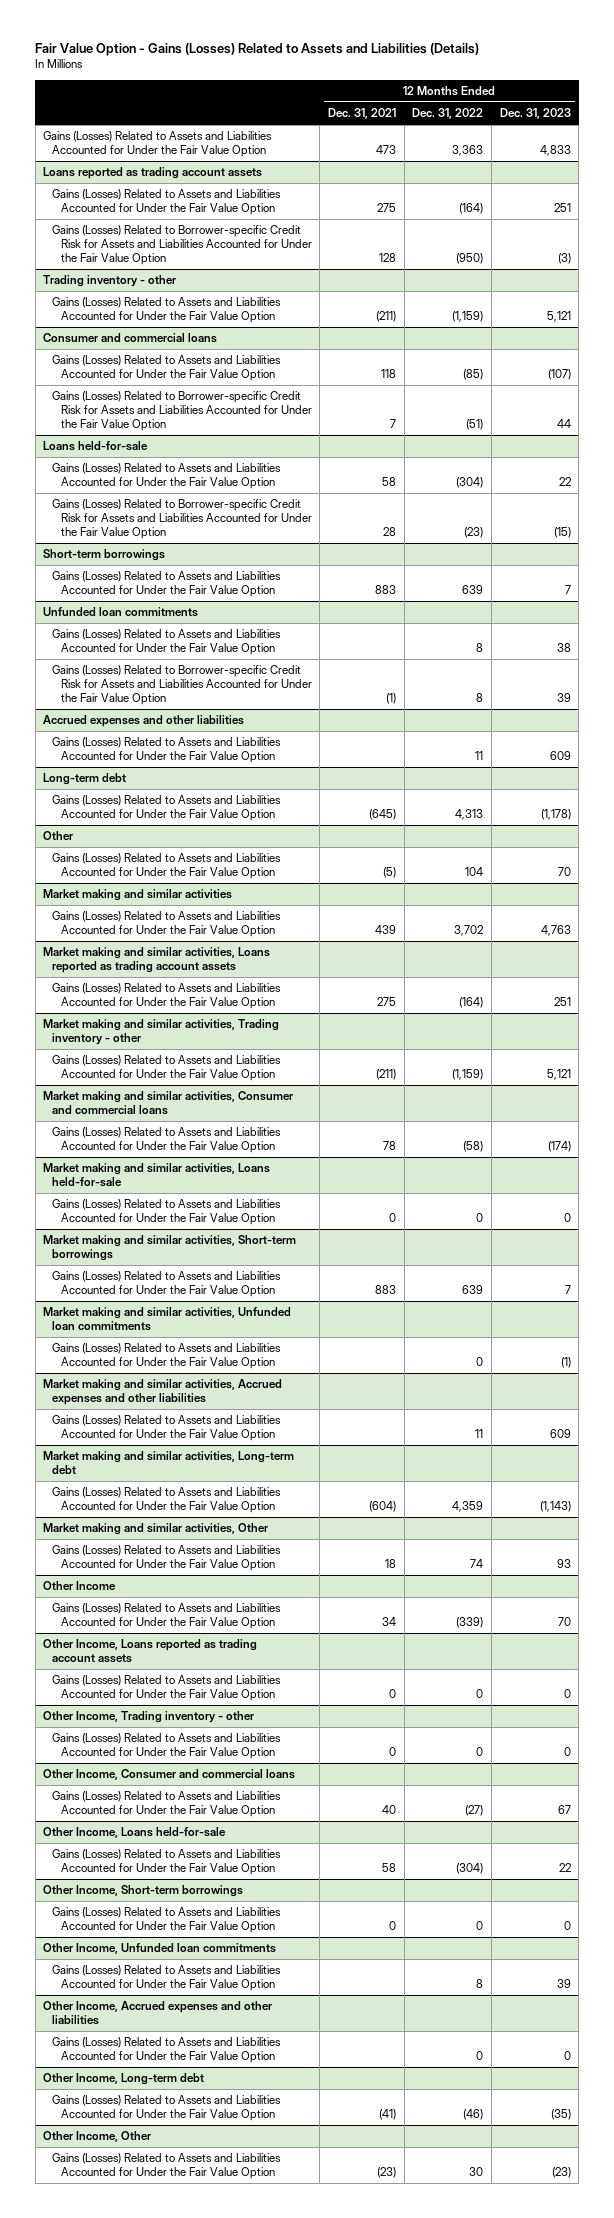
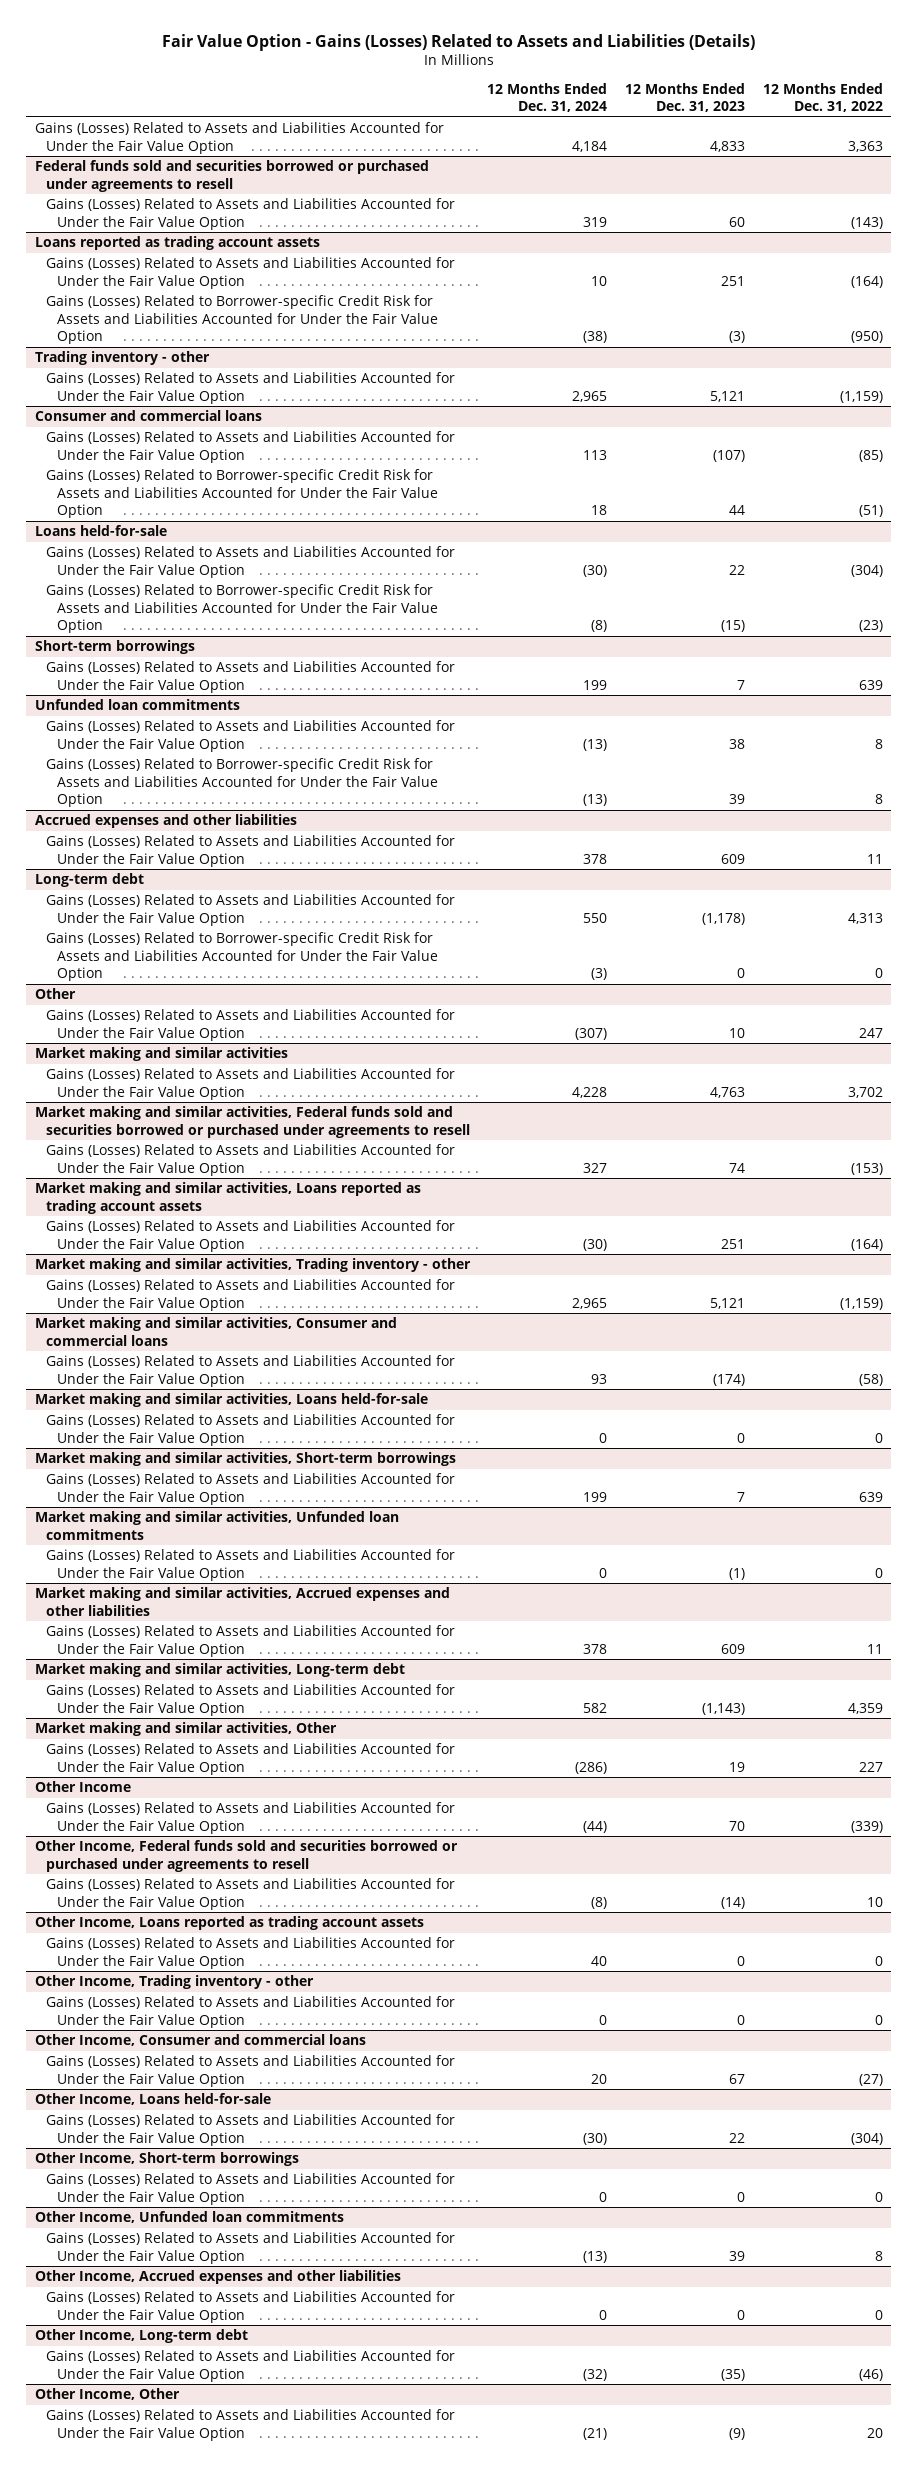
[328,108,397,120] Dec. 31, 2021 -> none
none -> [487,82,608,112] 12 Months Ended Dec. 31, 2024
none -> [34,160,429,192] Federal funds sold and securities borrowed or purchased under agreements to resell
none -> [45,198,455,230] Gains (Losses) Related to Assets and Liabilities Accounted for Under the Fair Value Option
none -> [45,932,438,981] Gains (Losses) Related to Borrower-specific Credit Risk for Assets and Liabilities Accounted for Under the Fair Value Option
[465,867,484,877] 104 -> [858,1027,883,1038] 247
[557,867,571,877] 70 -> [728,1027,745,1038] 10
none -> [34,1106,470,1138] Market making and similar activities, Federal funds sold and securities borrowed or purchased under agreements to resell
none -> [45,1144,455,1176] Gains (Losses) Related to Assets and Liabilities Accounted for Under the Fair Value Option
[470,1559,484,1569] 74 -> [858,1761,883,1772] 227
[556,1559,571,1569] 93 -> [728,1761,745,1772] 19
none -> [34,1840,458,1872] Other Income, Federal funds sold and securities borrowed or purchased under agreements to resell
none -> [45,1878,455,1910] Gains (Losses) Related to Assets and Liabilities Accounted for Under the Fair Value Option
[469,2167,484,2177] 30 -> [866,2427,883,2438] 20
[551,2167,571,2179] (23) -> [728,2427,745,2440] (9)

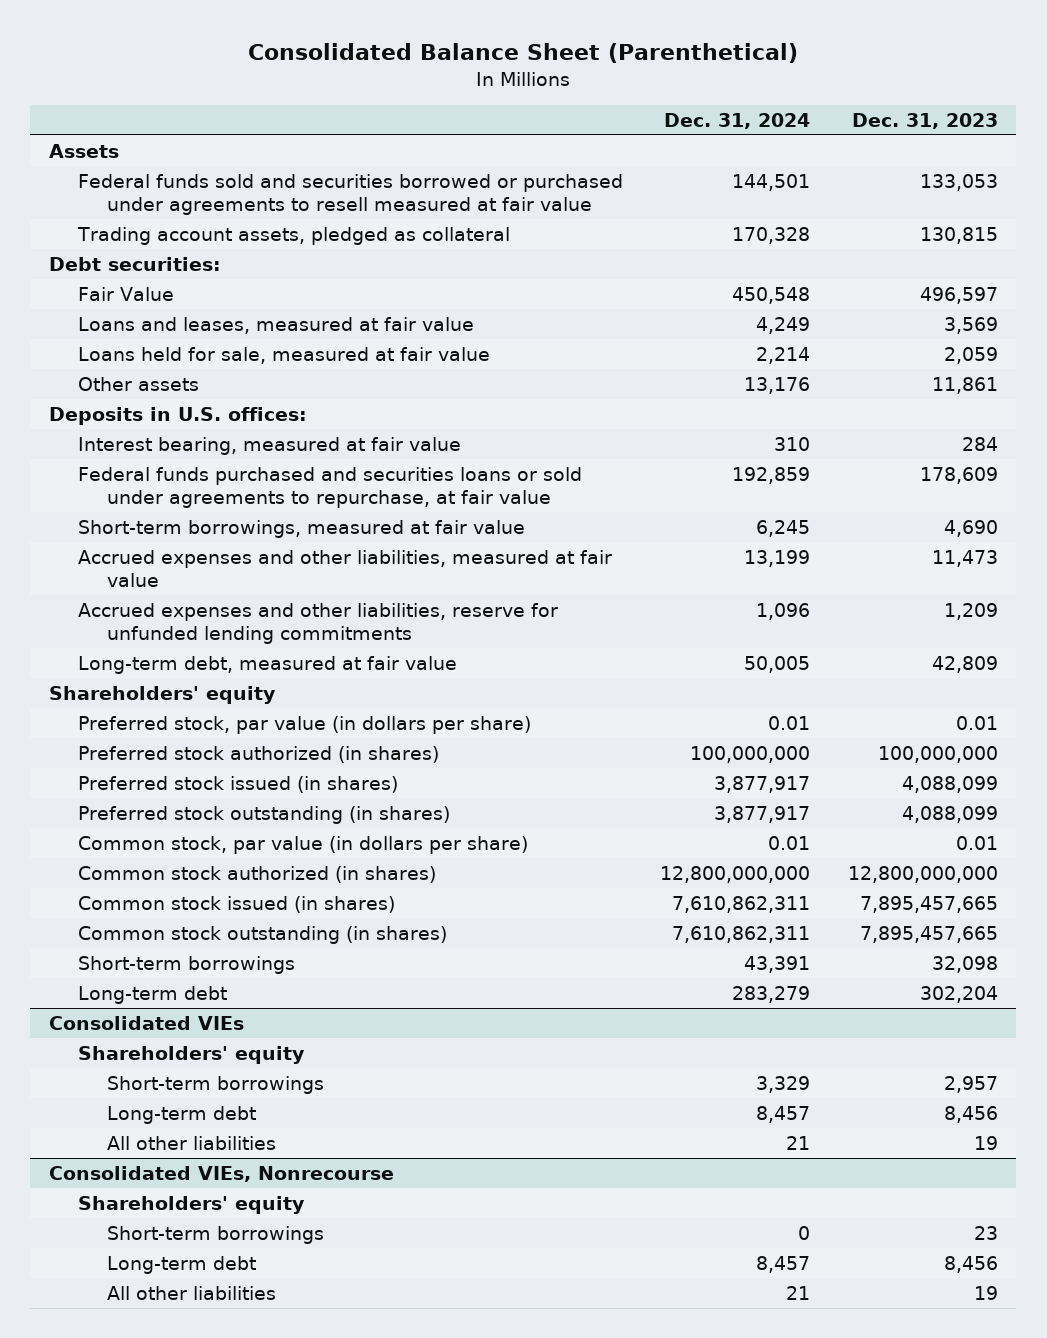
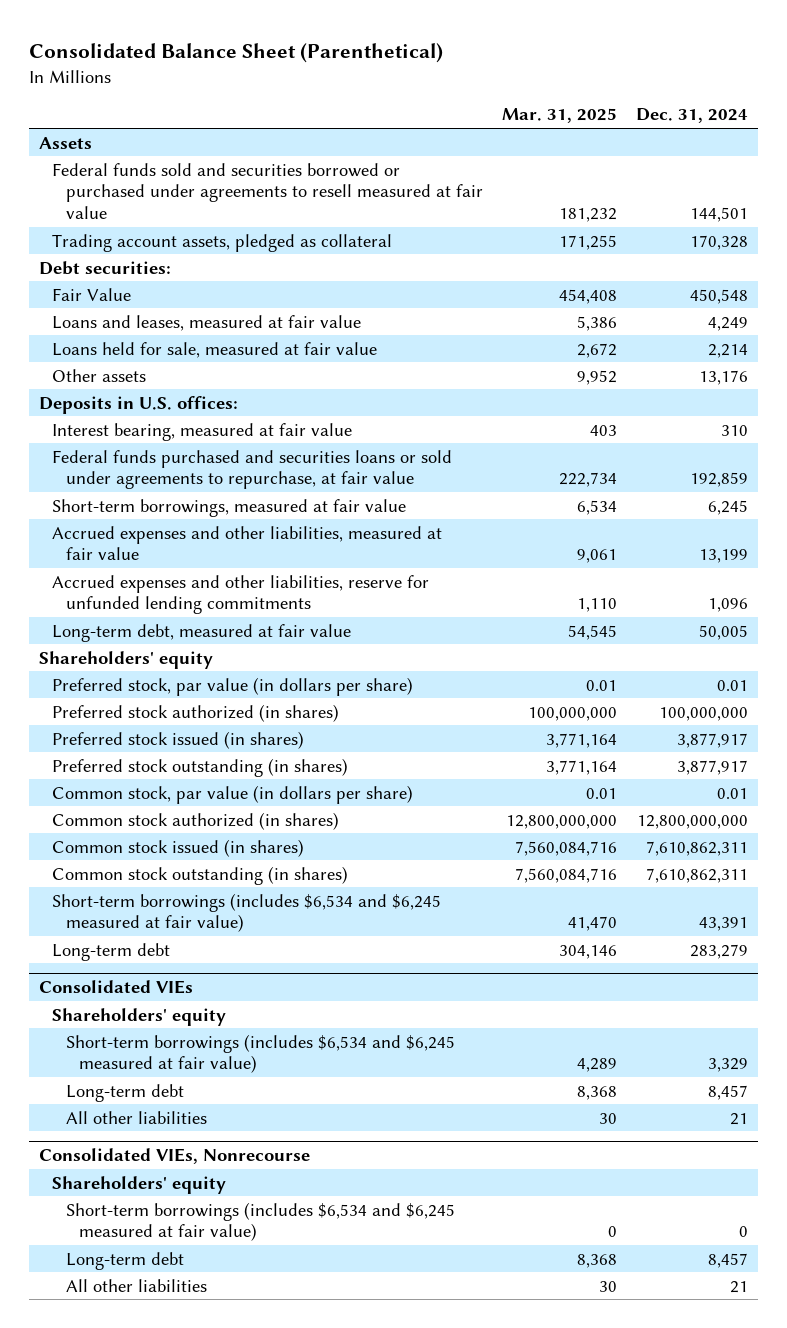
[851,112,998,129] Dec. 31, 2023 -> none
none -> [501,108,617,124] Mar. 31, 2025
[78,955,296,974] Short-term borrowings -> [52,892,442,933] Short-term borrowings (includes $6,534 and $6,245 measured at fair value)
[107,1075,325,1094] Short-term borrowings -> [65,1033,455,1074] Short-term borrowings (includes $6,534 and $6,245 measured at fair value)
[107,1225,325,1244] Short-term borrowings -> [65,1201,455,1242] Short-term borrowings (includes $6,534 and $6,245 measured at fair value)

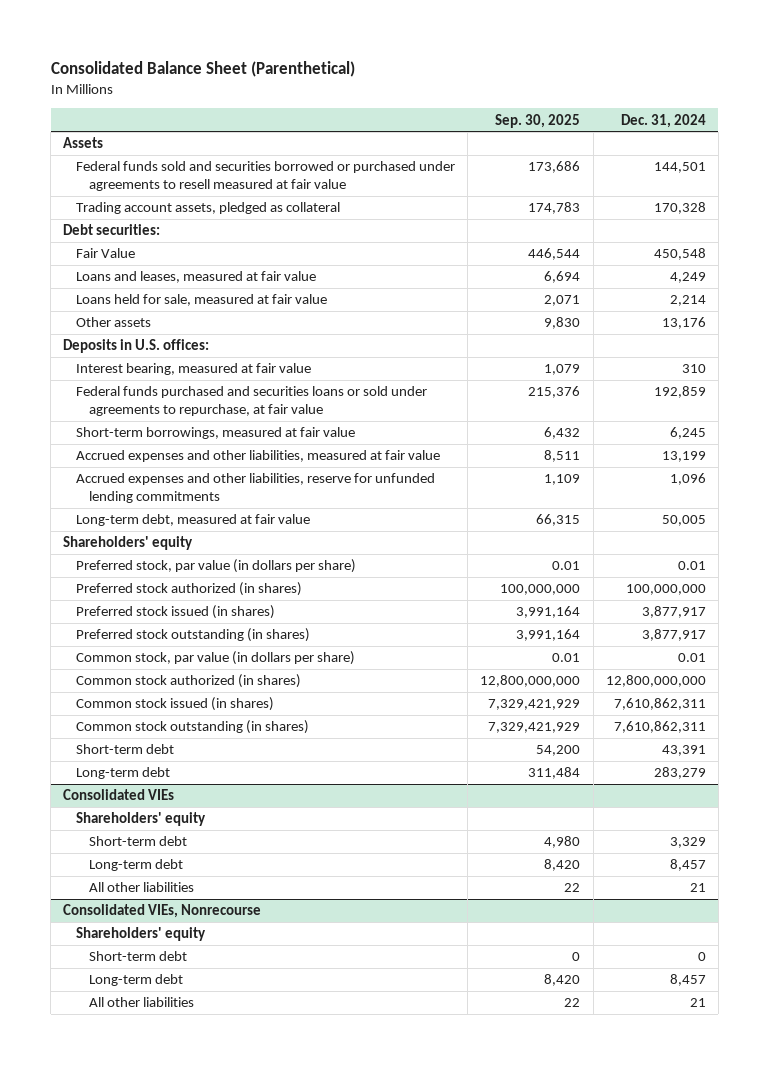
[501,108,617,124] Mar. 31, 2025 -> none
none -> [495,113,581,128] Sep. 30, 2025
[52,892,442,933] Short-term borrowings (includes $6,534 and $6,245 measured at fair value) -> [76,744,175,755] Short-term debt
[65,1033,455,1074] Short-term borrowings (includes $6,534 and $6,245 measured at fair value) -> [89,836,188,847] Short-term debt
[65,1201,455,1242] Short-term borrowings (includes $6,534 and $6,245 measured at fair value) -> [89,951,188,962] Short-term debt

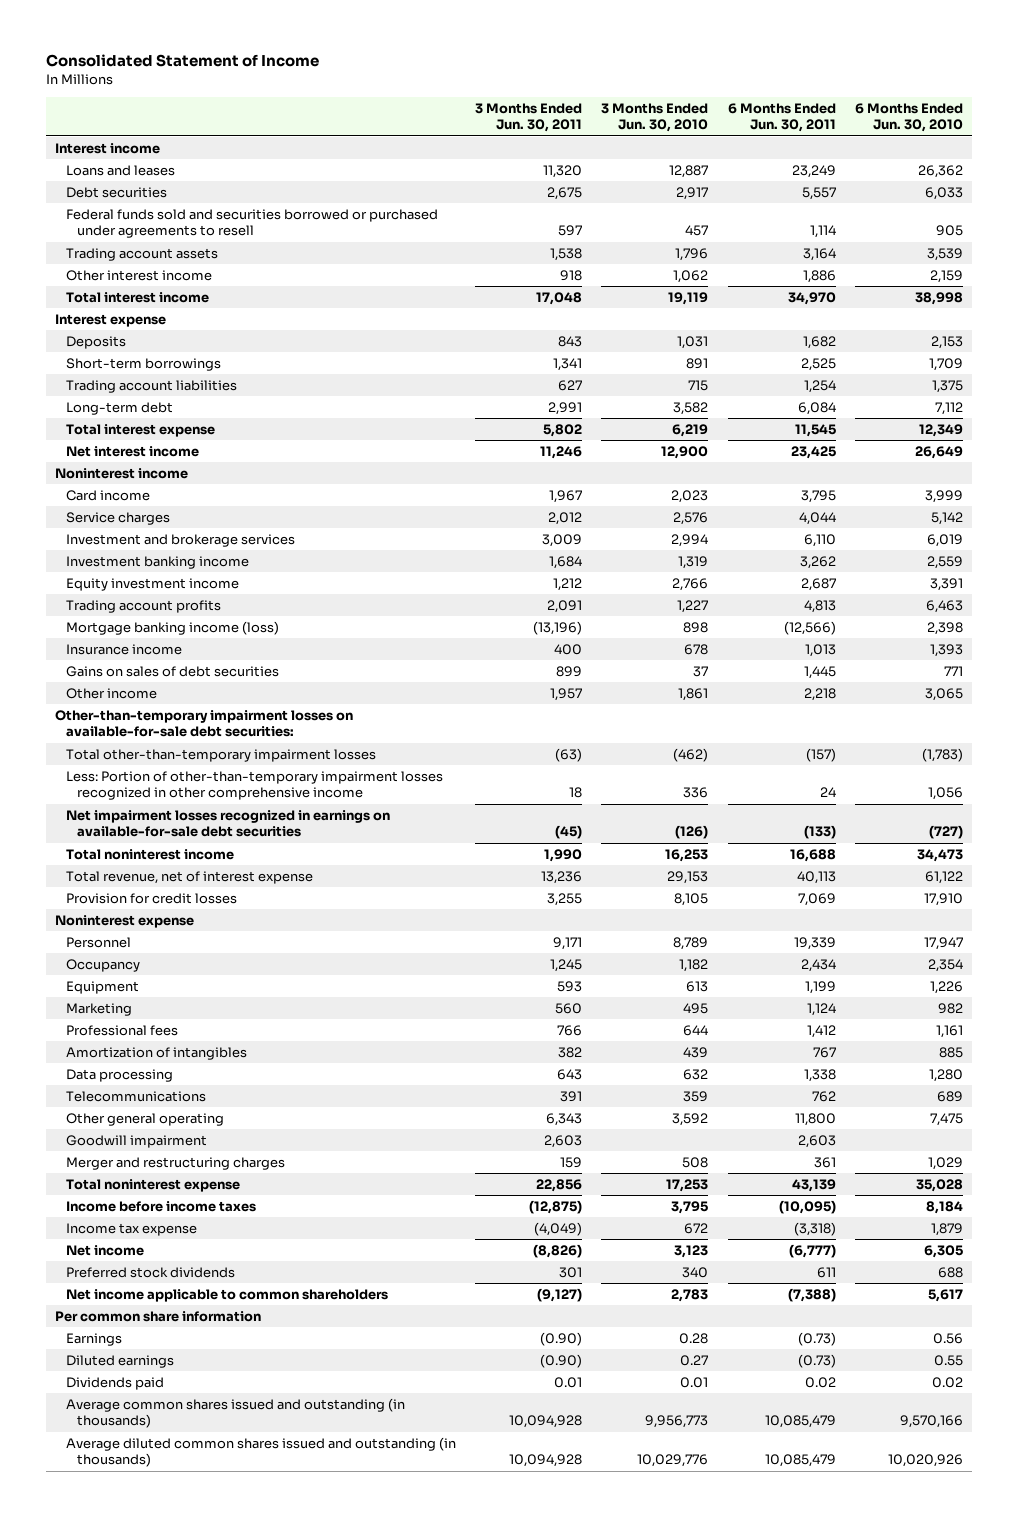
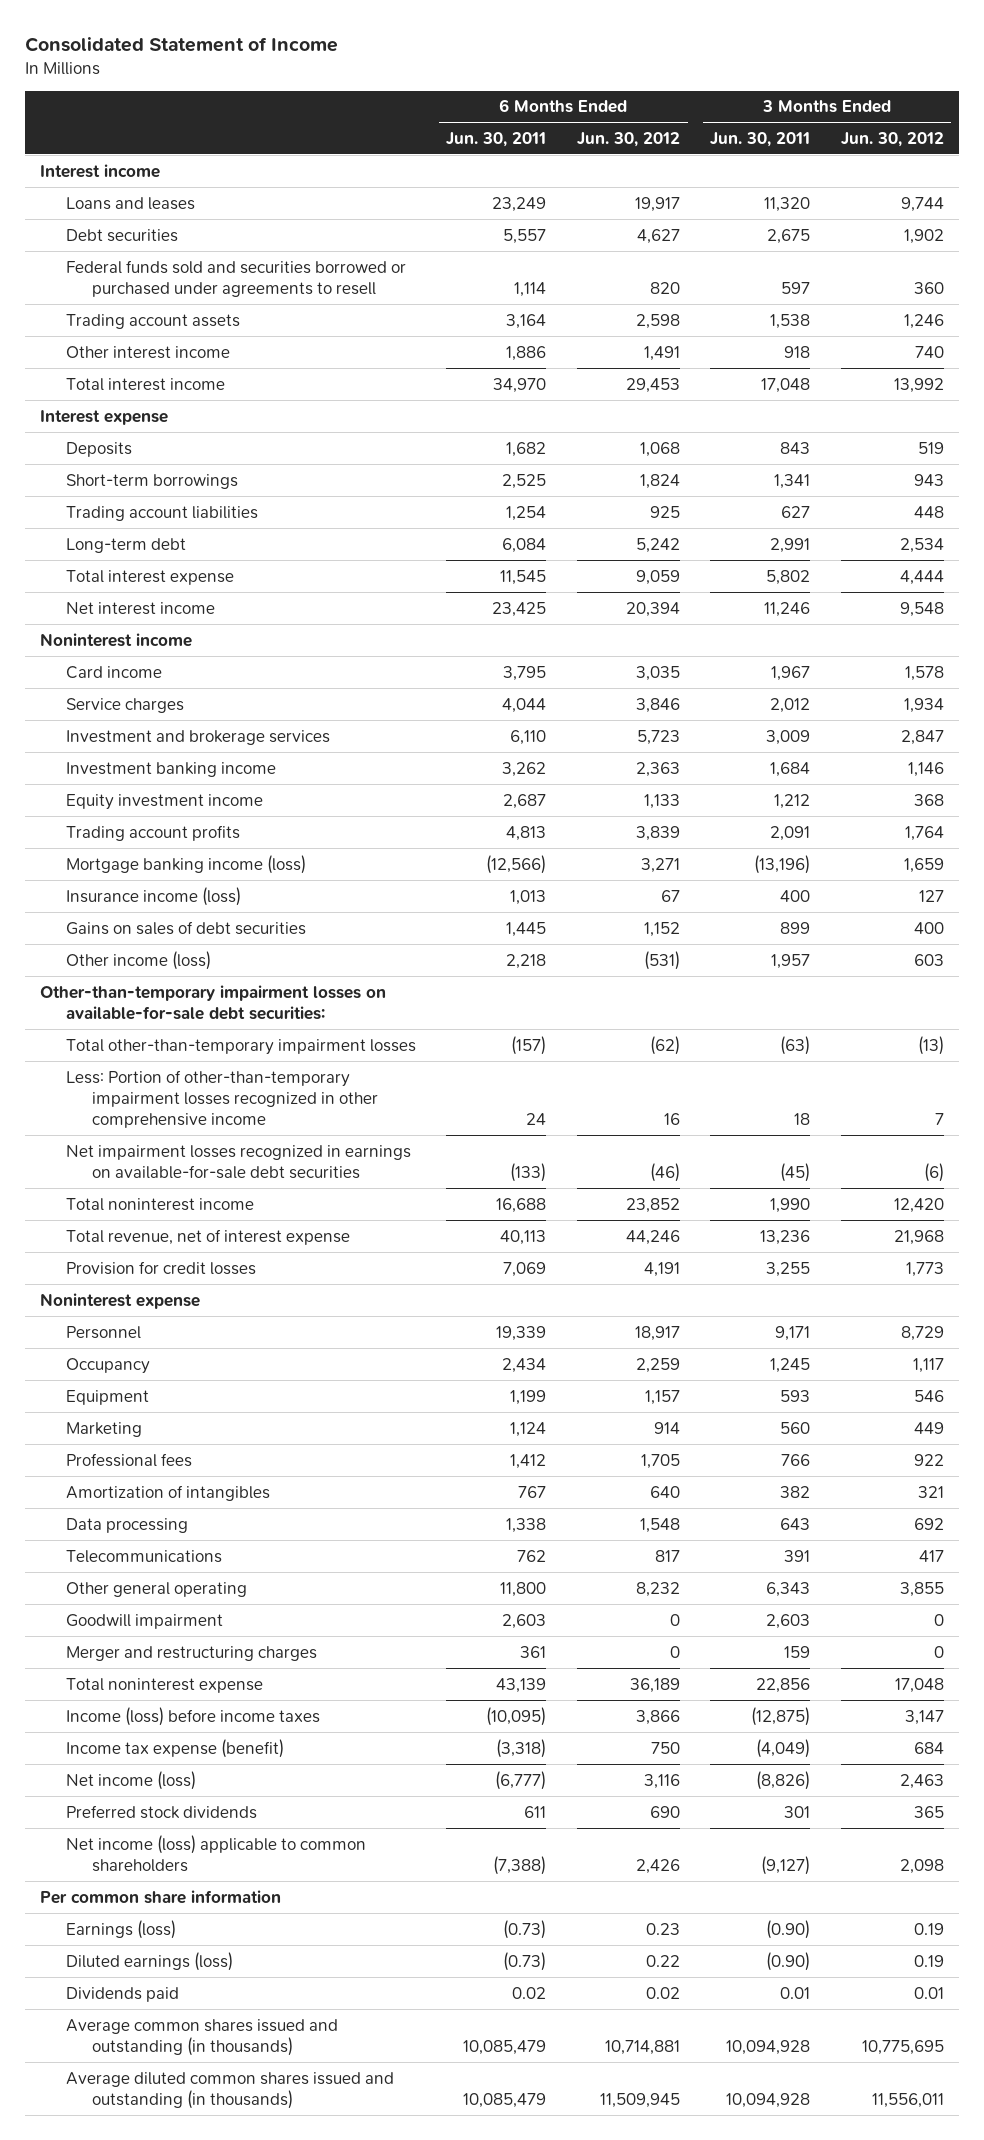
[601,102,709,133] 3 Months Ended Jun. 30, 2010 -> none
[854,102,963,133] 6 Months Ended Jun. 30, 2010 -> none
none -> [576,131,680,147] Jun. 30, 2012
none -> [840,131,944,147] Jun. 30, 2012
[66,643,183,655] Insurance income -> [66,886,242,906] Insurance income (loss)
[66,687,158,699] Other income -> [66,950,212,970] Other income (loss)
[66,1200,257,1212] Income before income taxes -> [66,1706,321,1726] Income (loss) before income taxes
[66,1222,198,1236] Income tax expense -> [66,1738,285,1758] Income tax expense (benefit)
[66,1244,145,1256] Net income -> [66,1770,197,1790] Net income (loss)
[66,1288,389,1302] Net income applicable to common shareholders -> [66,1834,367,1872] Net income (loss) applicable to common shareholders
[66,1332,123,1346] Earnings -> [66,1919,177,1939] Earnings (loss)
[66,1354,175,1368] Diluted earnings -> [66,1951,234,1971] Diluted earnings (loss)

